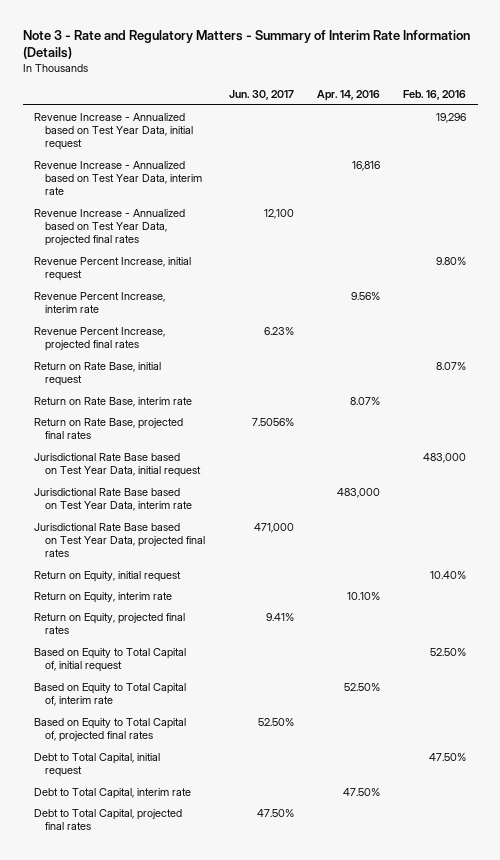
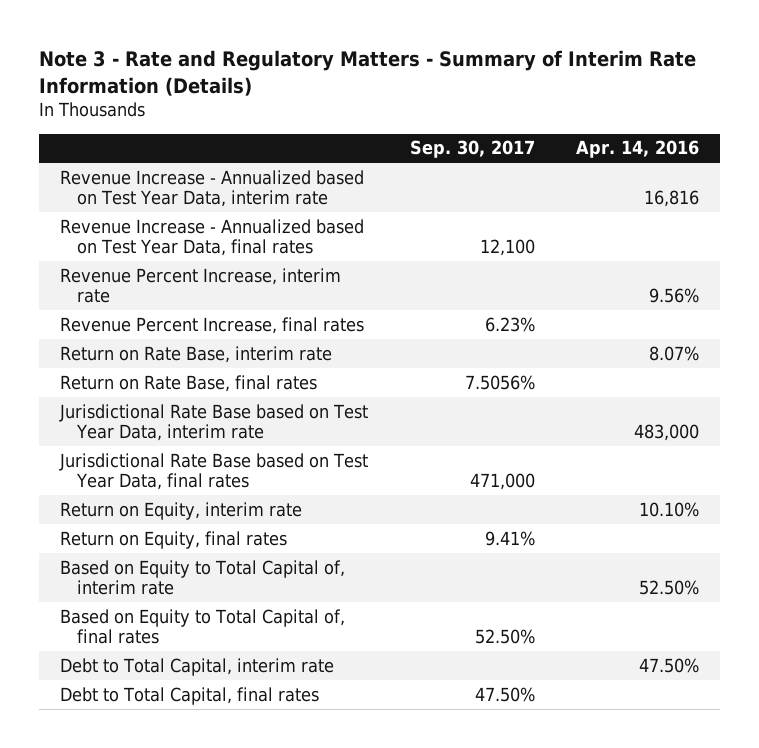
[228,90,294,101] Jun. 30, 2017 -> none
[402,90,466,101] Feb. 16, 2016 -> none
none -> [409,140,535,159] Sep. 30, 2017
[34,112,194,151] Revenue Increase - Annualized based on Test Year Data, initial request -> none
[34,256,192,282] Revenue Percent Increase, initial request -> none
[34,208,186,247] Revenue Increase - Annualized based on Test Year Data, projected final rates -> [60,218,365,256] Revenue Increase - Annualized based on Test Year Data, final rates
[34,361,162,387] Return on Rate Base, initial request -> none
[34,326,166,352] Revenue Percent Increase, projected final rates -> [60,316,365,334] Revenue Percent Increase, final rates
[34,452,202,478] Jurisdictional Rate Base based on Test Year Data, initial request -> none
[34,417,184,440] Return on Rate Base, projected final rates -> [60,374,318,392] Return on Rate Base, final rates
[34,570,182,582] Return on Equity, initial request -> none
[34,522,206,558] Jurisdictional Rate Base based on Test Year Data, projected final rates -> [59,452,369,490] Jurisdictional Rate Base based on Test Year Data, final rates
[34,647,187,673] Based on Equity to Total Capital of, initial request -> none
[34,612,186,635] Return on Equity, projected final rates -> [60,530,288,549] Return on Equity, final rates
[34,752,161,778] Debt to Total Capital, initial request -> none
[34,717,187,743] Based on Equity to Total Capital of, projected final rates -> [60,608,346,644] Based on Equity to Total Capital of, final rates
[34,808,183,831] Debt to Total Capital, projected final rates -> [60,686,320,705] Debt to Total Capital, final rates

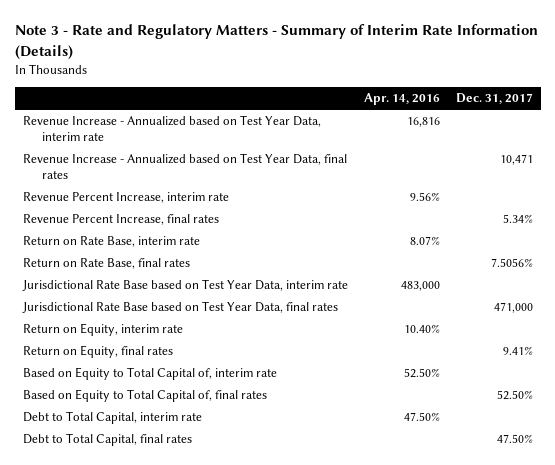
[409,140,535,159] Sep. 30, 2017 -> none
none -> [455,93,533,105] Dec. 31, 2017
[639,501,700,517] 10.10% -> [403,324,440,334] 10.40%

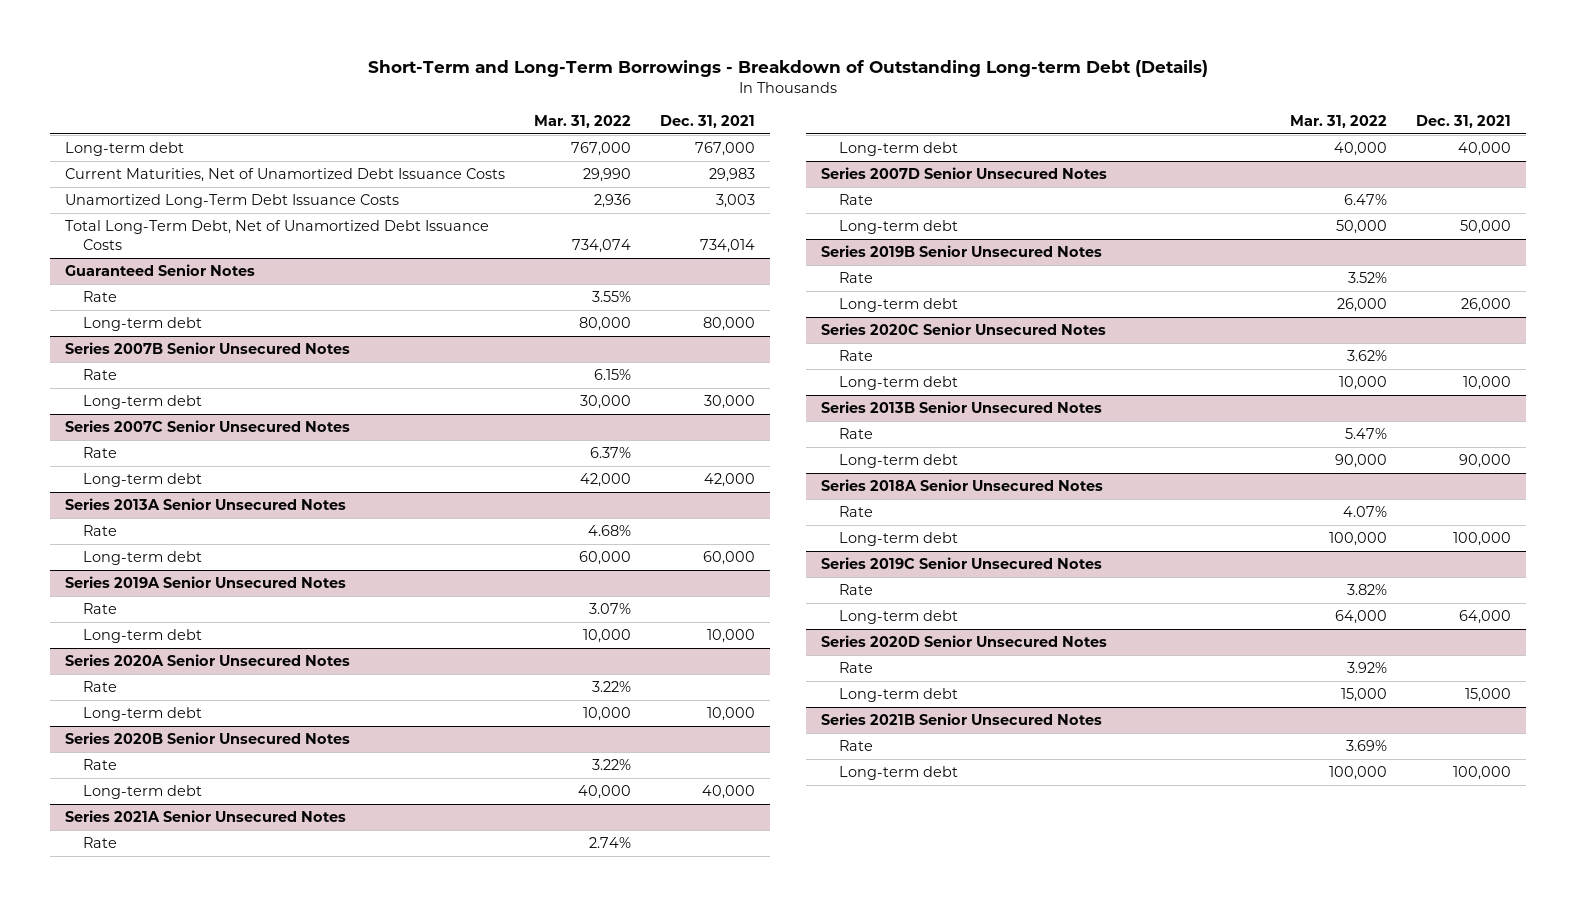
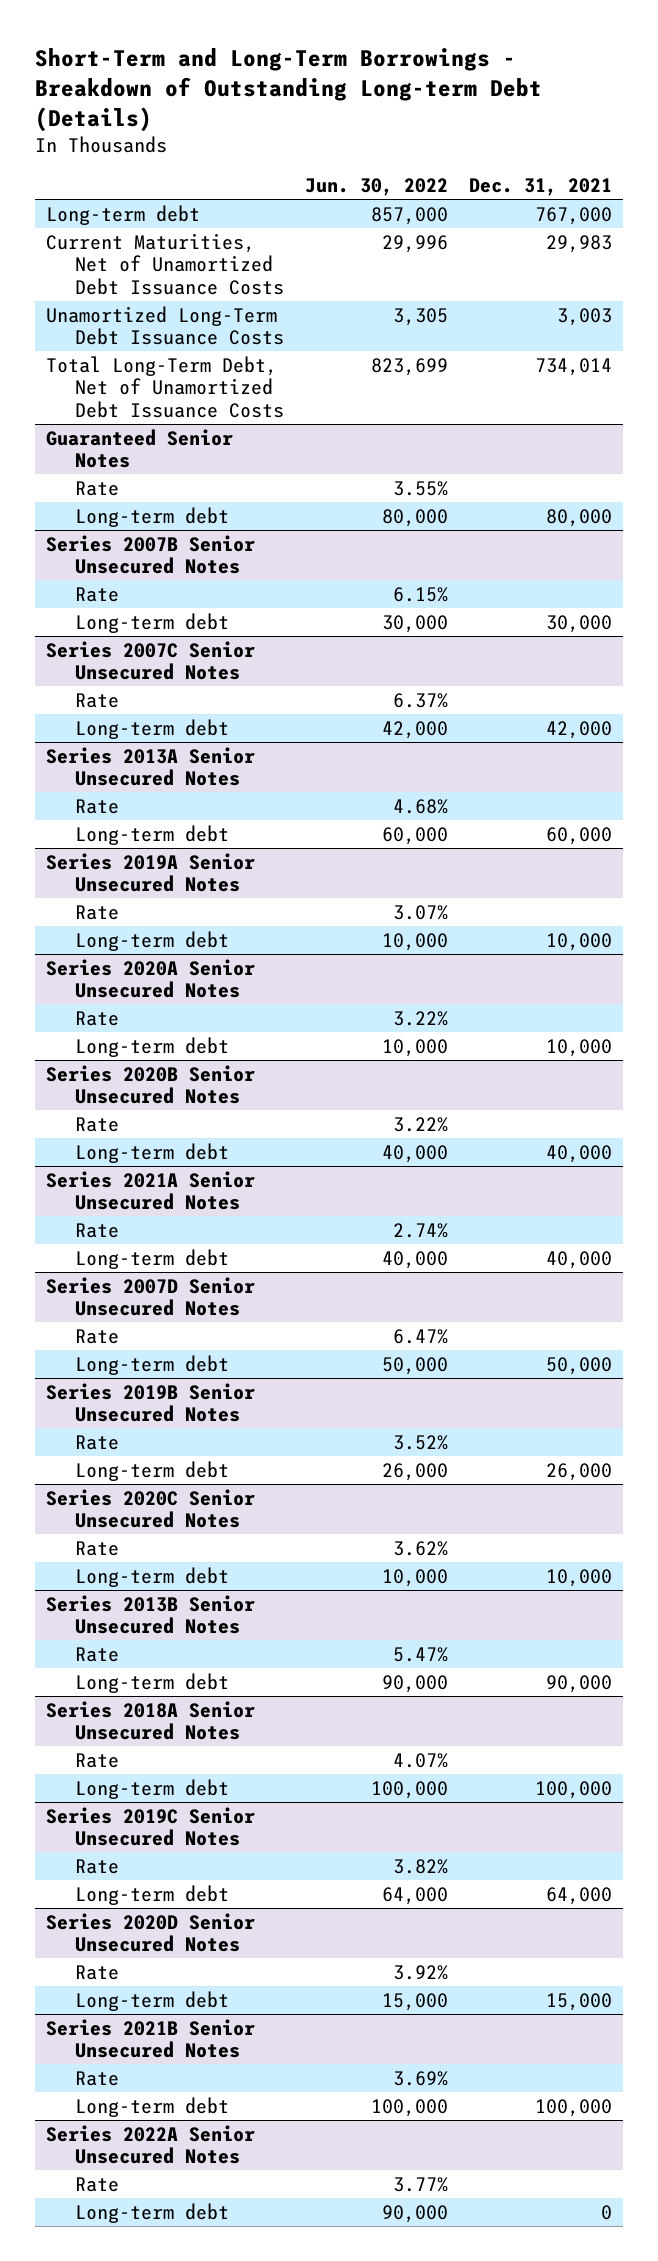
[533,114,631,128] Mar. 31, 2022 -> none
none -> [304,178,448,197] Jun. 30, 2022
none -> [45,2124,255,2165] Series 2022A Senior Unsecured Notes
none -> [74,2176,119,2192] Rate
none -> [74,2202,229,2223] Long-term debt

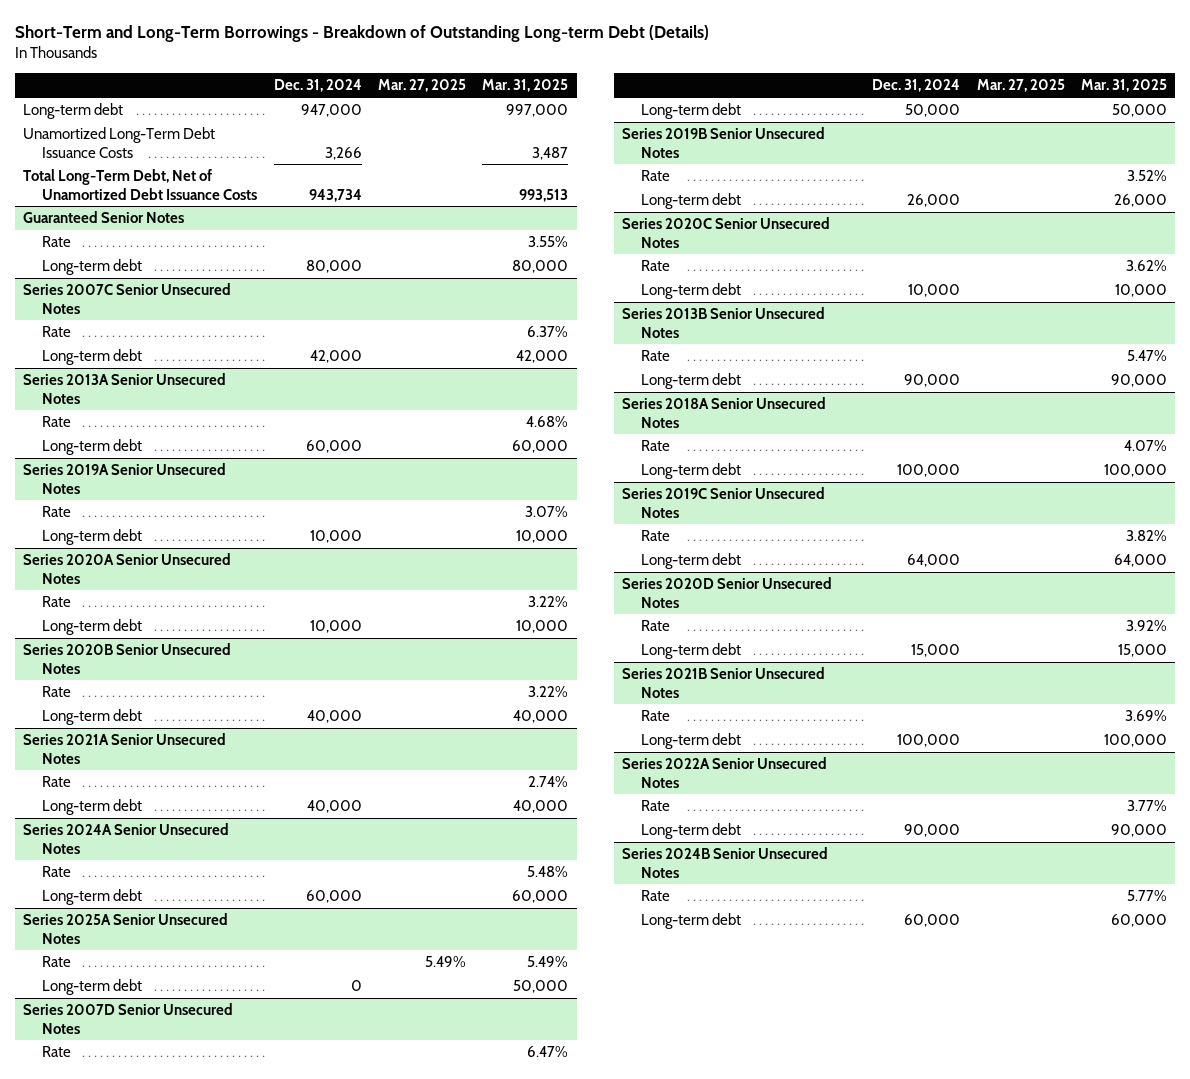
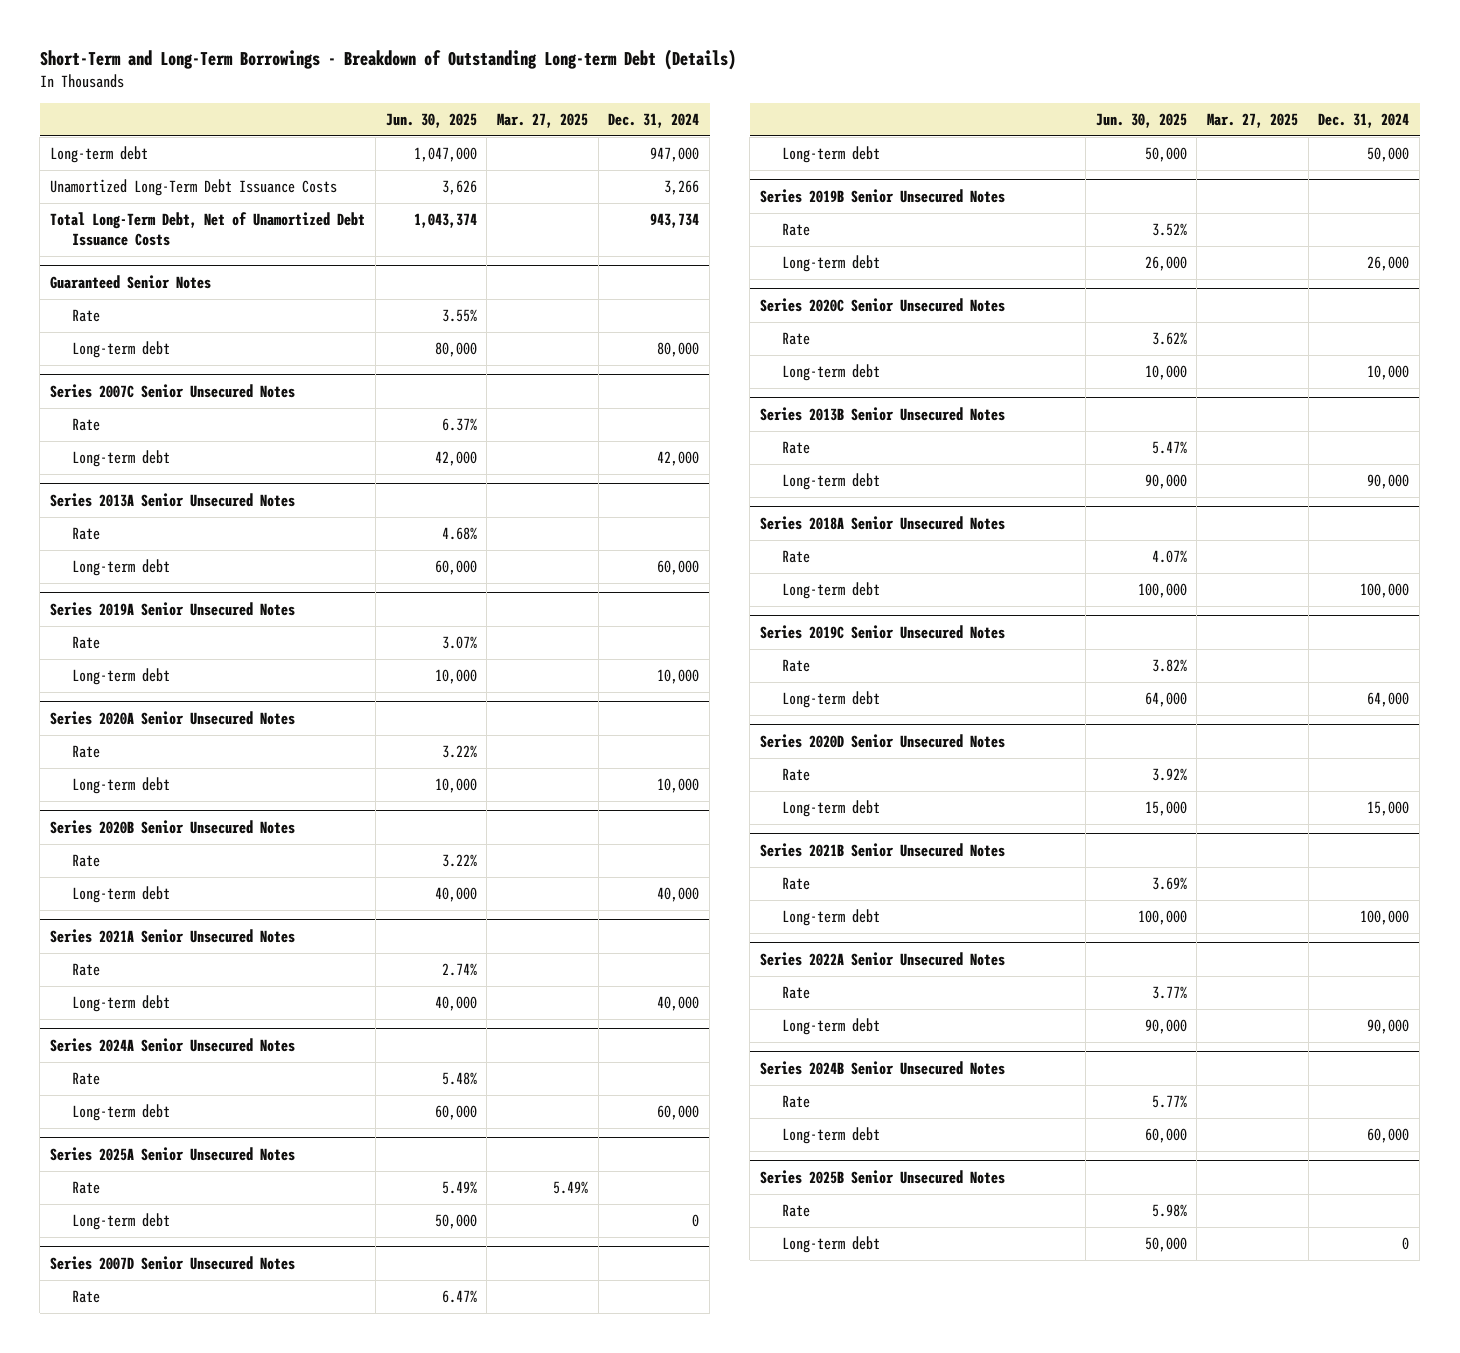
[482,79,569,93] Mar. 31, 2025 -> none
none -> [385,113,477,129] Jun. 30, 2025
none -> [760,1170,1006,1185] Series 2025B Senior Unsecured Notes
none -> [781,1204,810,1218] Rate
none -> [781,1236,880,1254] Long-term debt

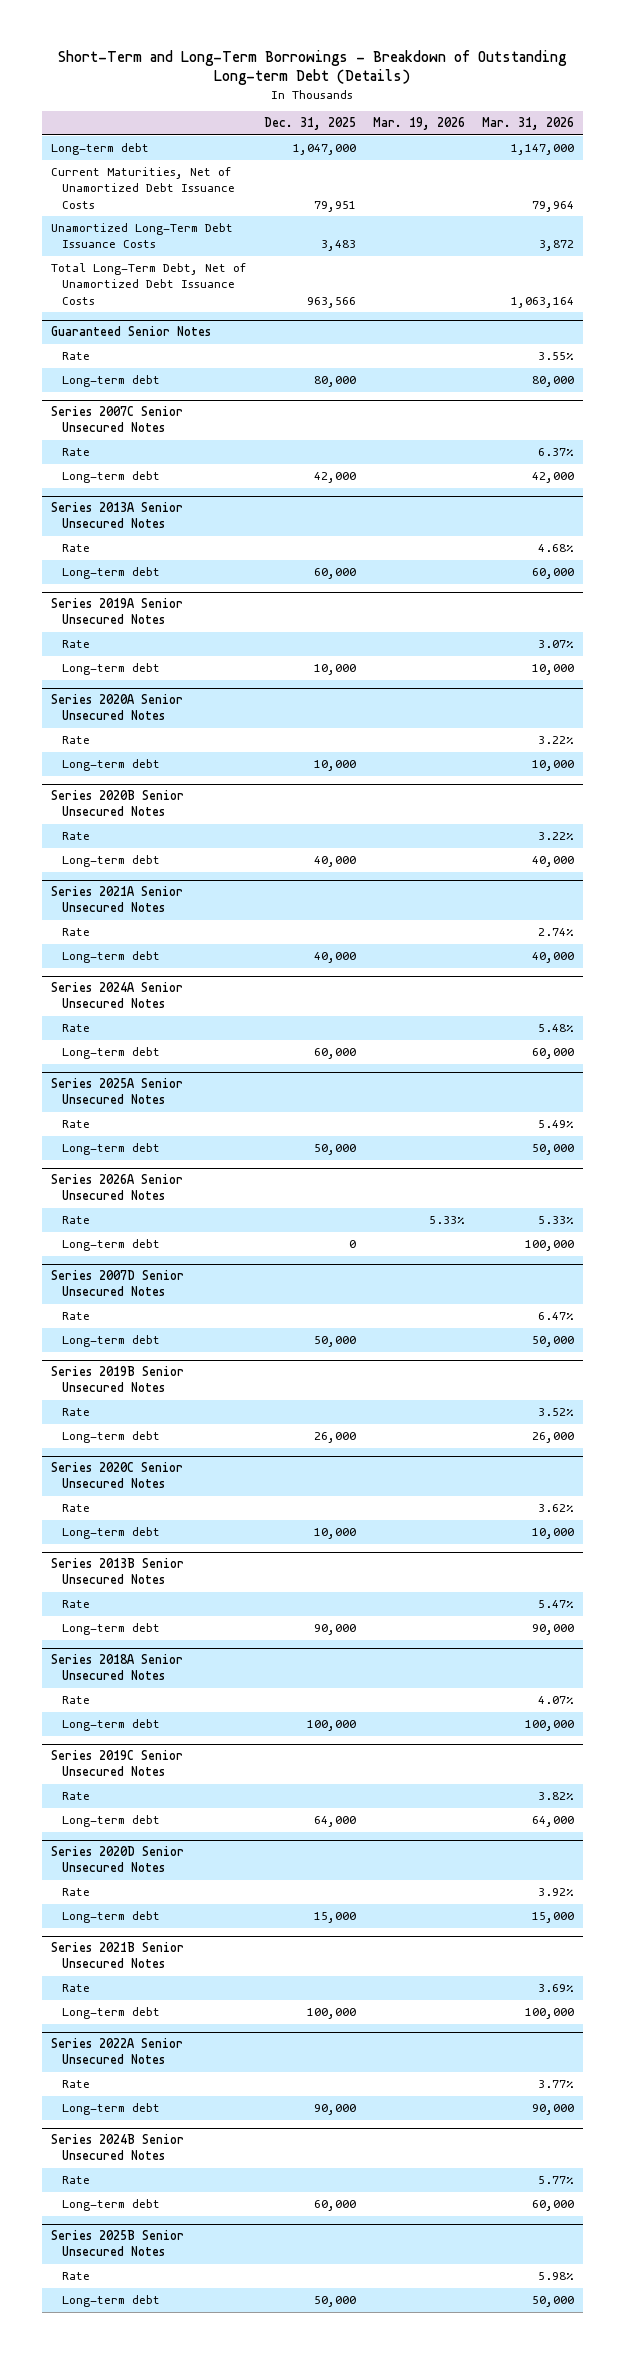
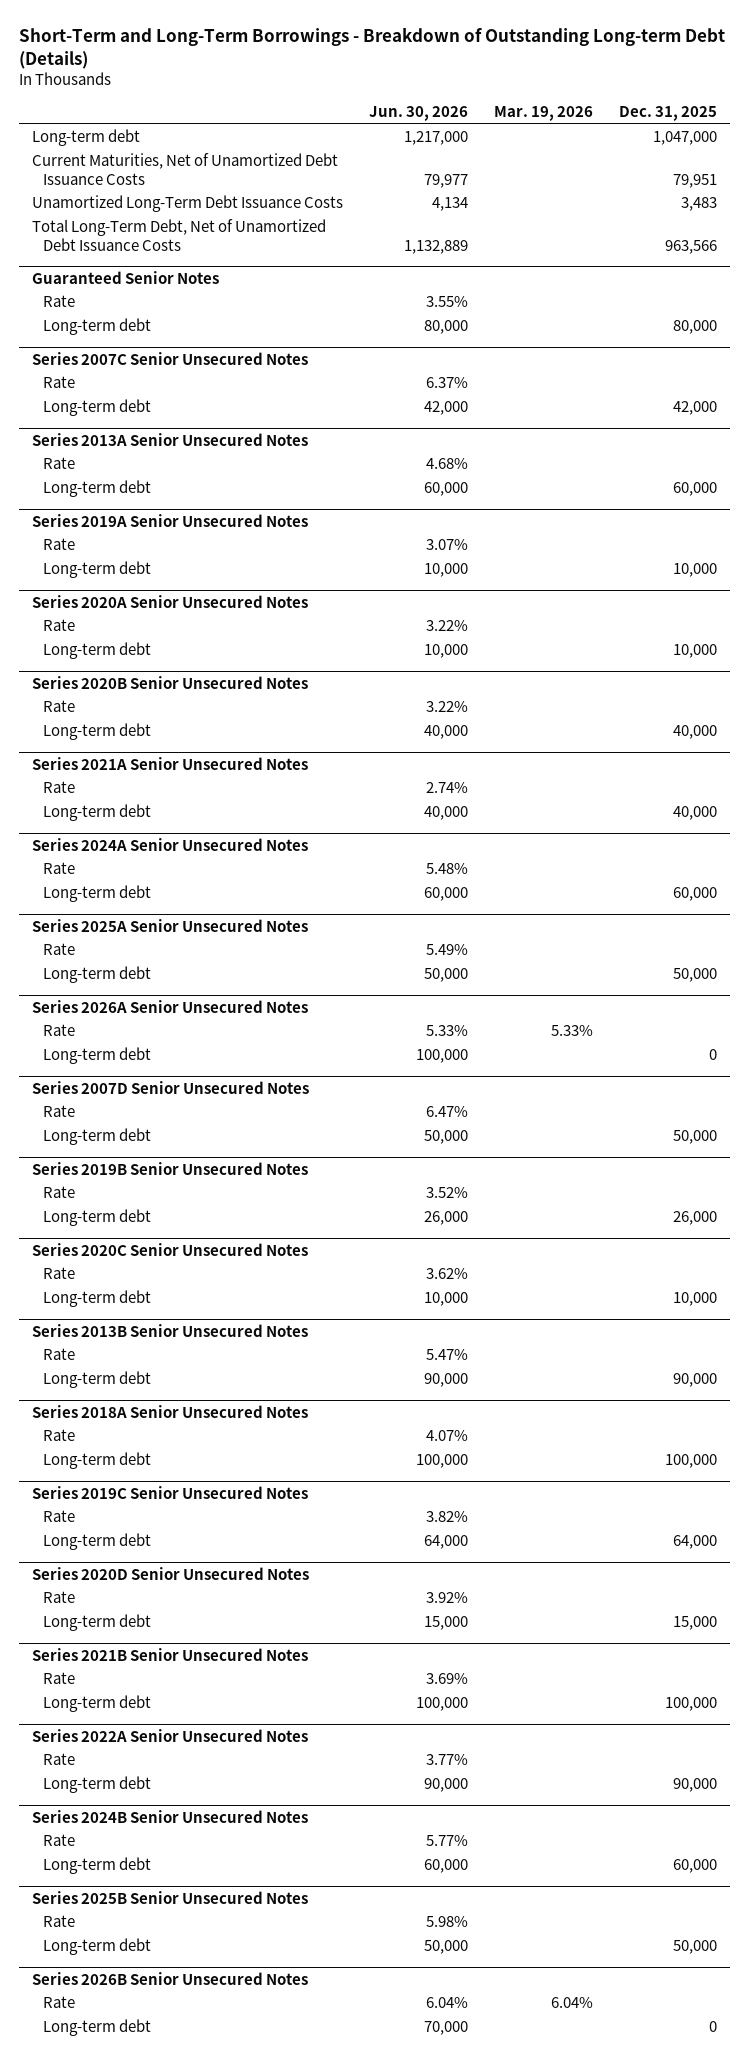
[482,117,575,131] Mar. 31, 2026 -> none
none -> [368,106,468,122] Jun. 30, 2026
none -> [31,1971,308,1985] Series 2026B Senior Unsecured Notes
none -> [43,1996,76,2009] Rate
none -> [43,2019,152,2037] Long-term debt

